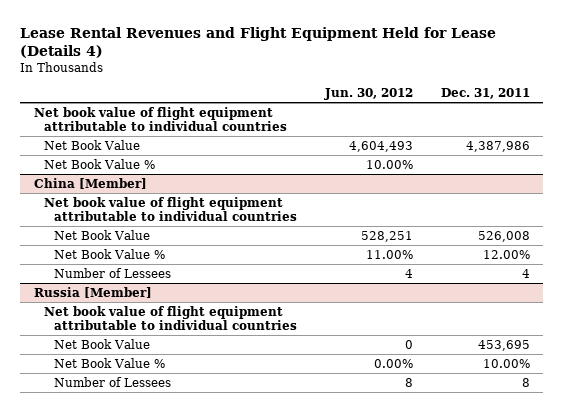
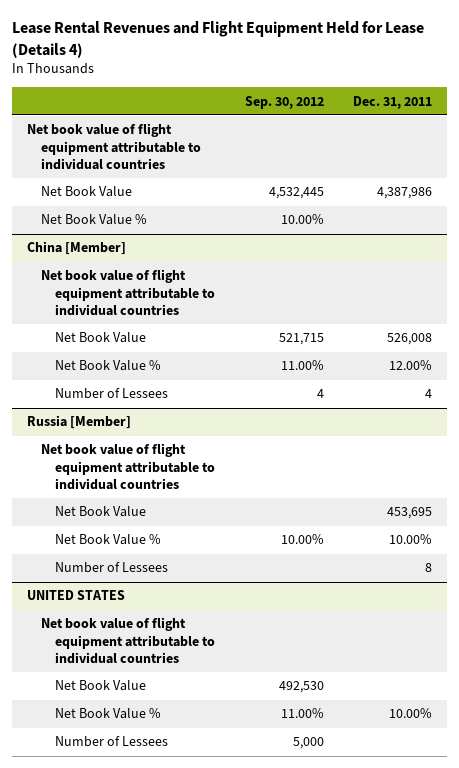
[323,88,413,101] Jun. 30, 2012 -> none
none -> [244,95,324,109] Sep. 30, 2012
none -> [26,590,125,601] UNITED STATES
none -> [40,617,216,664] Net book value of flight equipment attributable to individual countries
none -> [55,680,147,692] Net Book Value
none -> [55,708,162,720] Net Book Value %
none -> [55,736,169,748] Number of Lessees

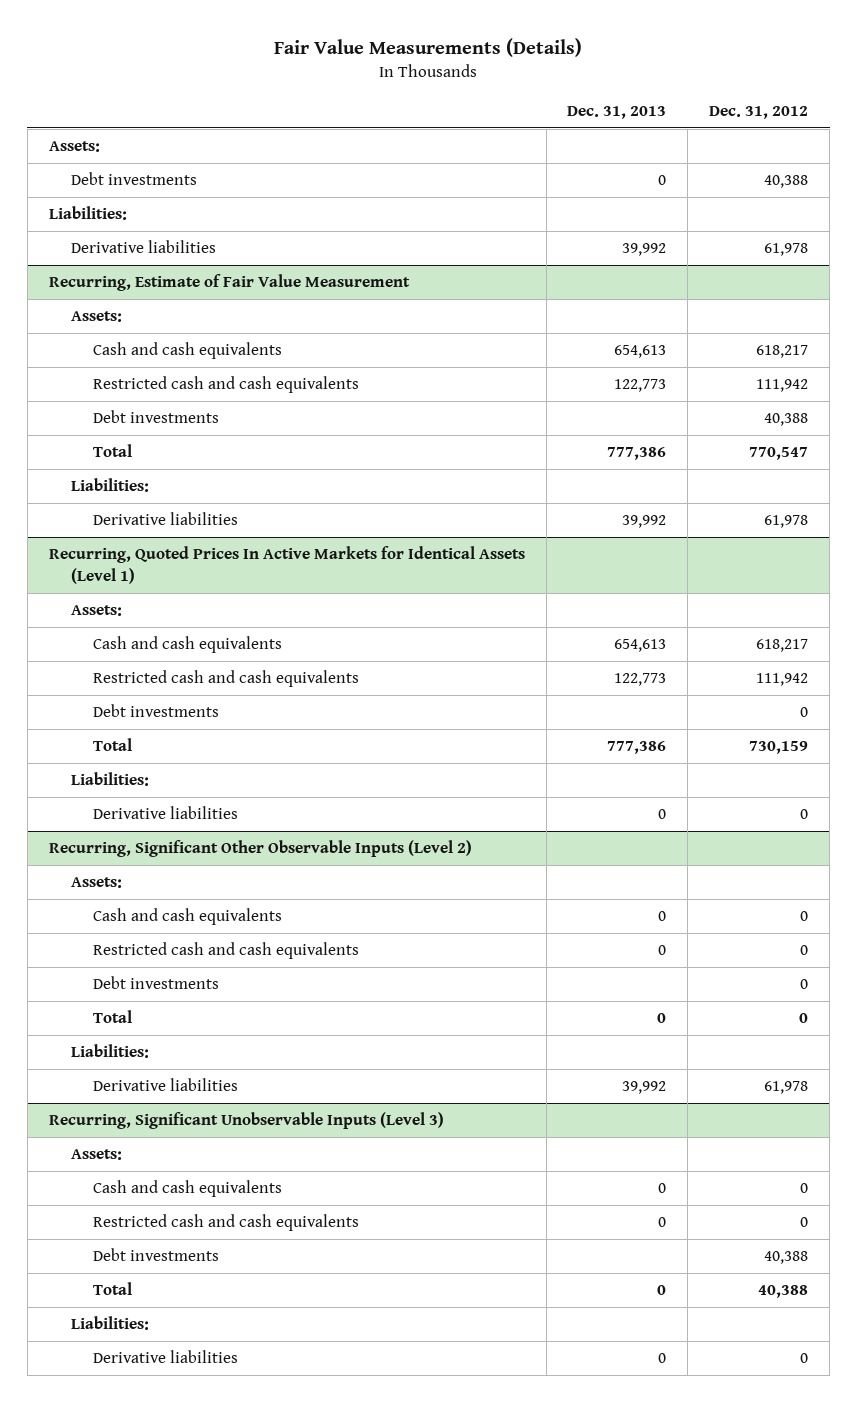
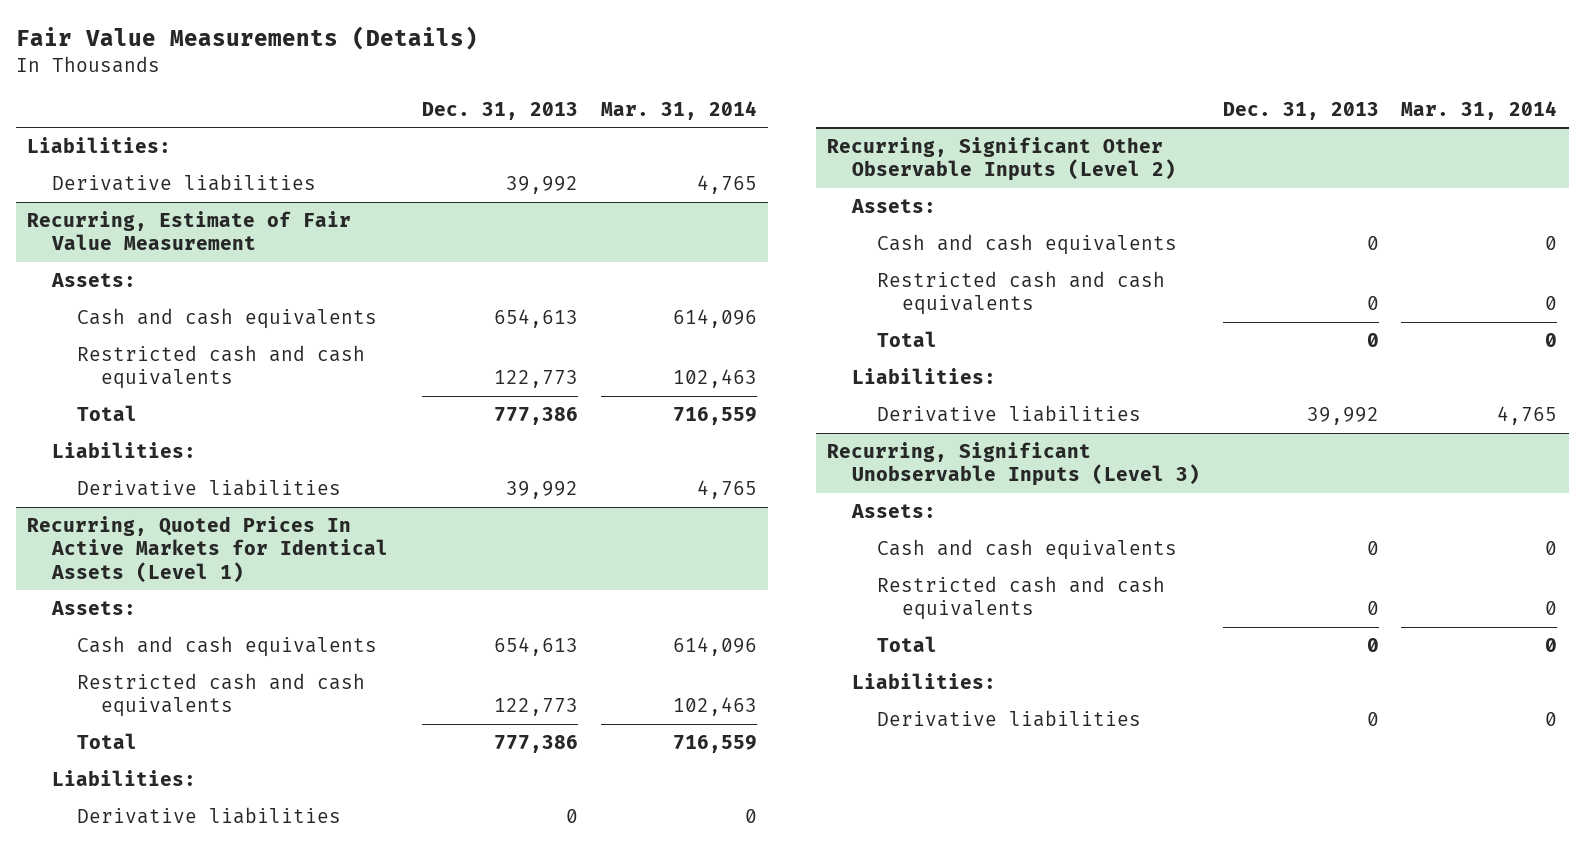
[709,106,809,120] Dec. 31, 2012 -> none
none -> [600,100,757,120] Mar. 31, 2014
[48,141,100,153] Assets: -> none
[70,172,197,186] Debt investments -> none
[93,410,220,424] Debt investments -> none
[93,704,220,718] Debt investments -> none
[93,976,220,990] Debt investments -> none
[93,1248,220,1262] Debt investments -> none

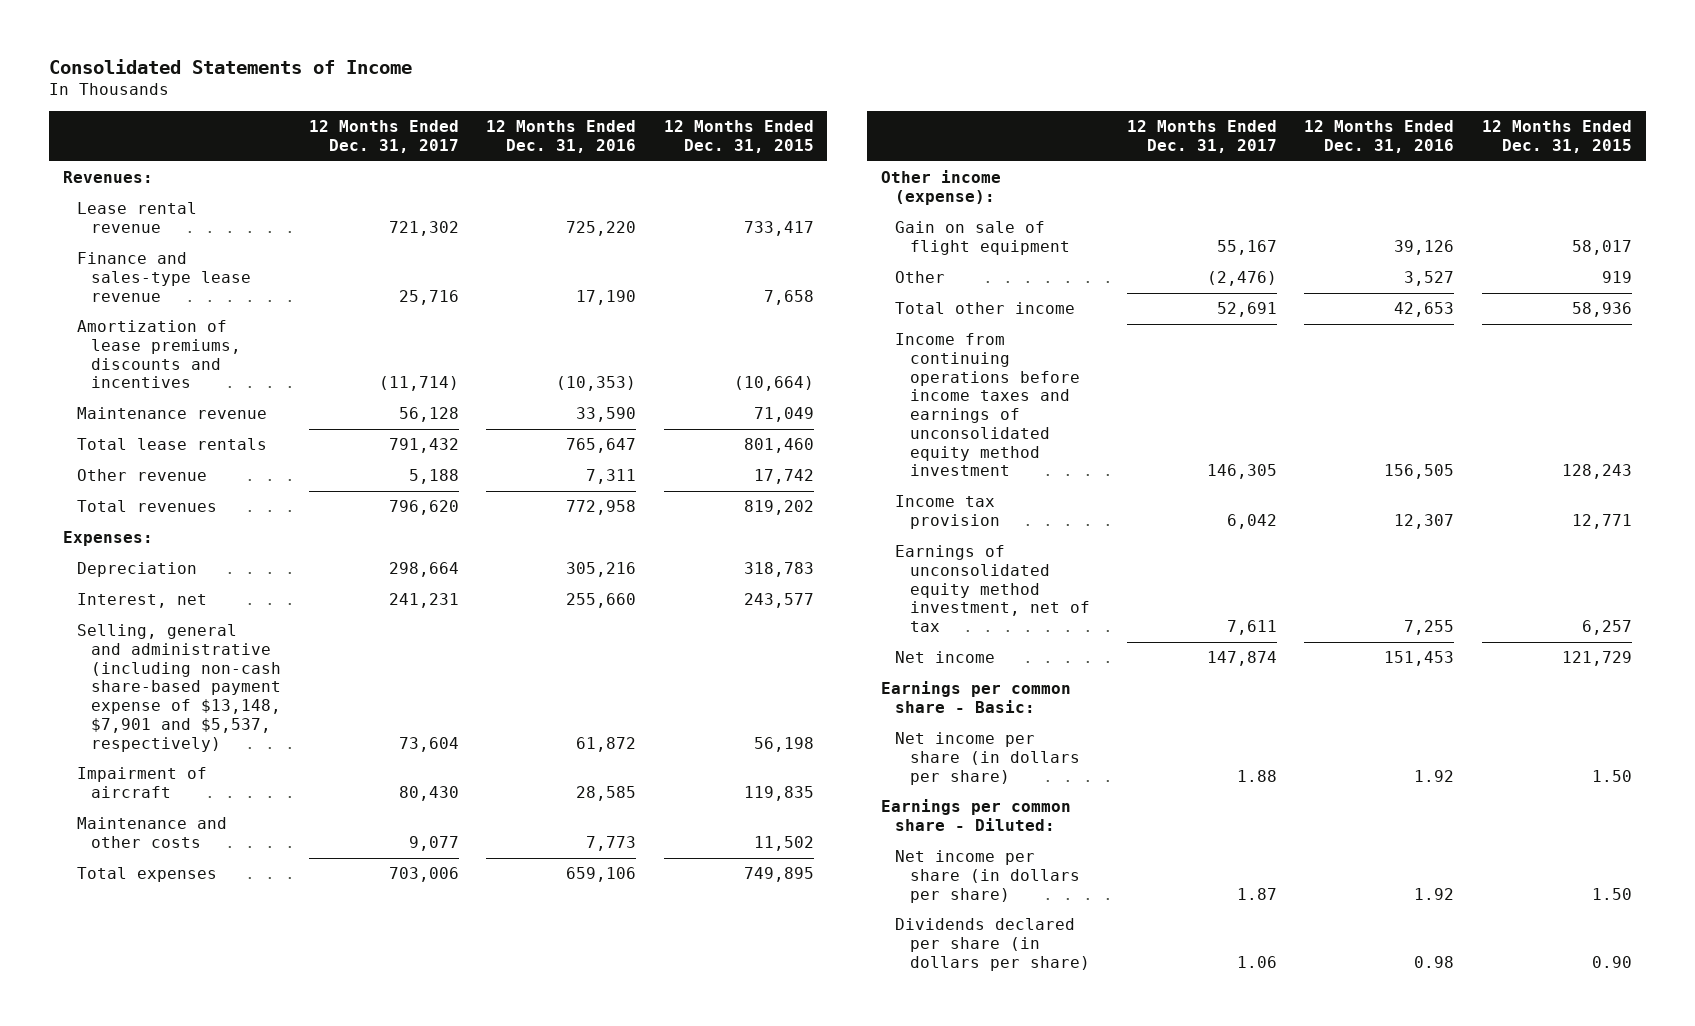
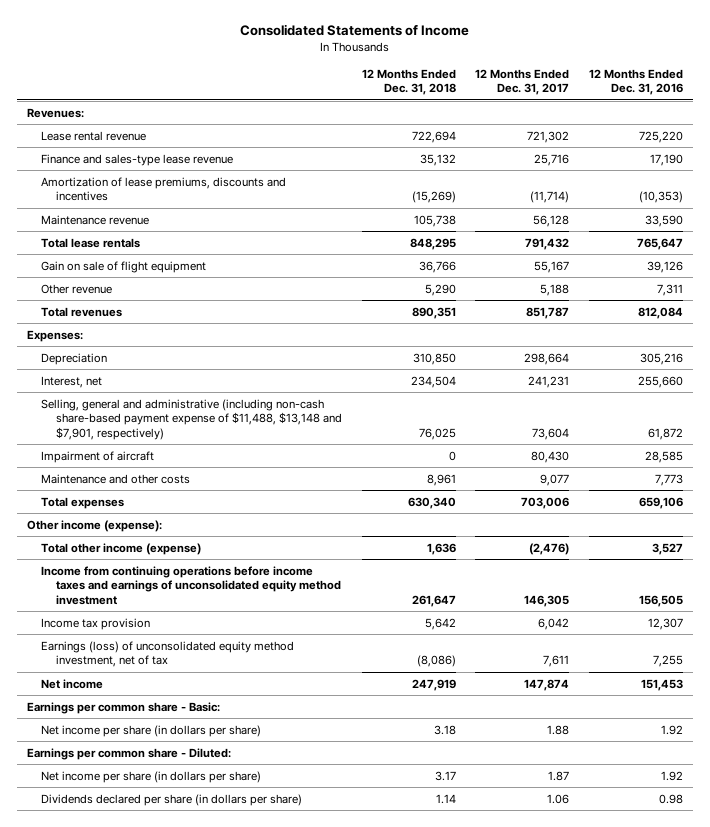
[663,120,814,154] 12 Months Ended Dec. 31, 2015 -> none
none -> [361,69,456,96] 12 Months Ended Dec. 31, 2018
[895,221,1070,255] Gain on sale of flight equipment -> [41,260,207,273] Gain on sale of flight equipment
[388,500,459,516] 796,620 -> [526,306,570,319] 851,787
[566,500,637,516] 772,958 -> [638,306,684,319] 812,084
[77,624,282,752] Selling, general and administrative (including non-cash share-based payment expense of $13,148, $7,901 and $5,537, respectively) -> [41,398,342,440] Selling, general and administrative (including non-cash share-based payment expense of $11,488, $13,148 and $7,901, respectively)
[895,271,946,284] Other -> none
[895,302,1076,315] Total other income -> [41,542,202,555] Total other income (expense)
[1217,302,1278,318] 52,691 -> [529,542,570,555] (2,476)
[1394,302,1455,318] 42,653 -> [652,542,684,555] 3,527
[895,545,1090,633] Earnings of unconsolidated equity method investment, net of tax -> [41,640,295,668] Earnings (loss) of unconsolidated equity method investment, net of tax

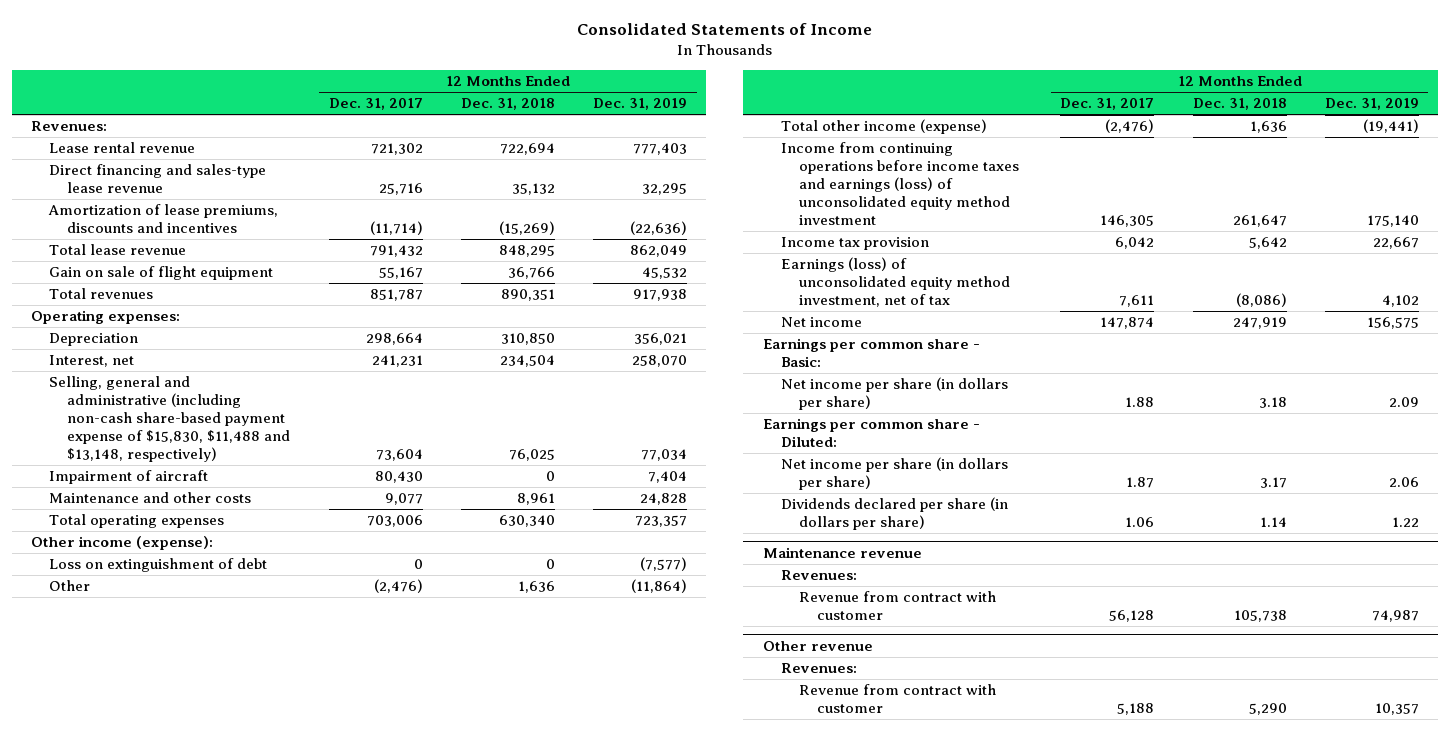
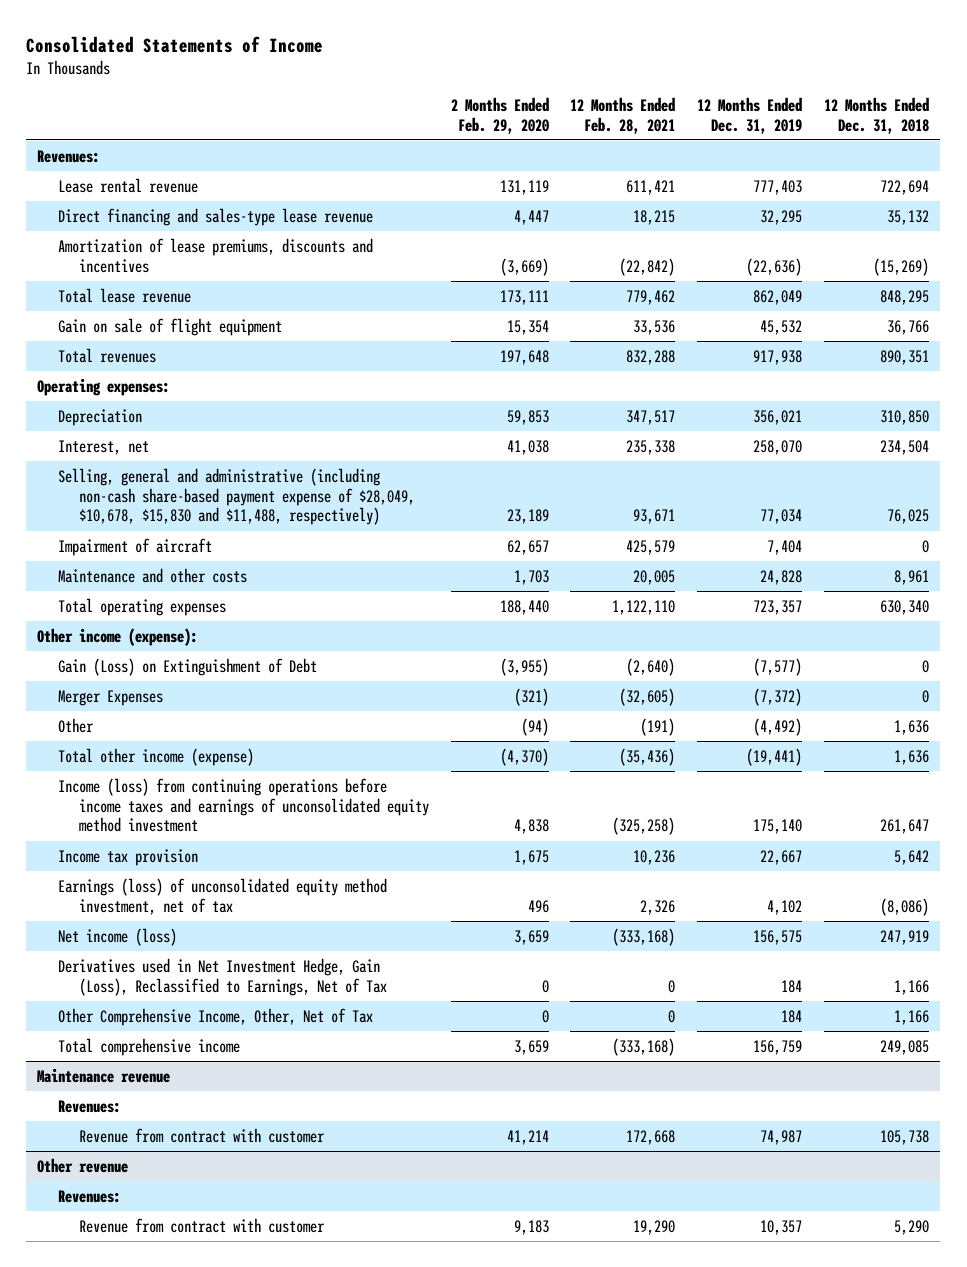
[328,98,423,111] Dec. 31, 2017 -> none
none -> [450,96,549,134] 2 Months Ended Feb. 29, 2020
none -> [570,96,676,134] 12 Months Ended Feb. 28, 2021
[49,376,291,462] Selling, general and administrative (including non-cash share-based payment expense of $15,830, $11,488 and $13,148, respectively) -> [57,467,415,526] Selling, general and administrative (including non-cash share-based payment expense of $28,049, $10,678, $15,830 and $11,488, respectively)
[49,558,268,573] Loss on extinguishment of debt -> [57,657,317,676] Gain (Loss) on Extinguishment of Debt
none -> [57,689,163,706] Merger Expenses
[631,579,688,594] (11,864) -> [753,717,803,736] (4,492)
[780,142,1019,225] Income from continuing operations before income taxes and earnings (loss) of unconsolidated equity method investment -> [57,777,429,833] Income (loss) from continuing operations before income taxes and earnings of unconsolidated equity method investment
[762,338,980,368] Earnings per common share - Basic: -> none
[780,377,1008,411] Net income per share (in dollars per share) -> none
[762,418,980,448] Earnings per common share - Diluted: -> none
[780,457,1008,491] Net income per share (in dollars per share) -> none
[780,497,1008,531] Dividends declared per share (in dollars per share) -> none
[780,317,862,328] Net income -> [57,927,177,946] Net income (loss)
none -> [57,957,387,996] Derivatives used in Net Investment Hedge, Gain (Loss), Reclassified to Earnings, Net of Tax
none -> [57,1007,373,1026] Other Comprehensive Income, Other, Net of Tax
none -> [57,1037,240,1056] Total comprehensive income

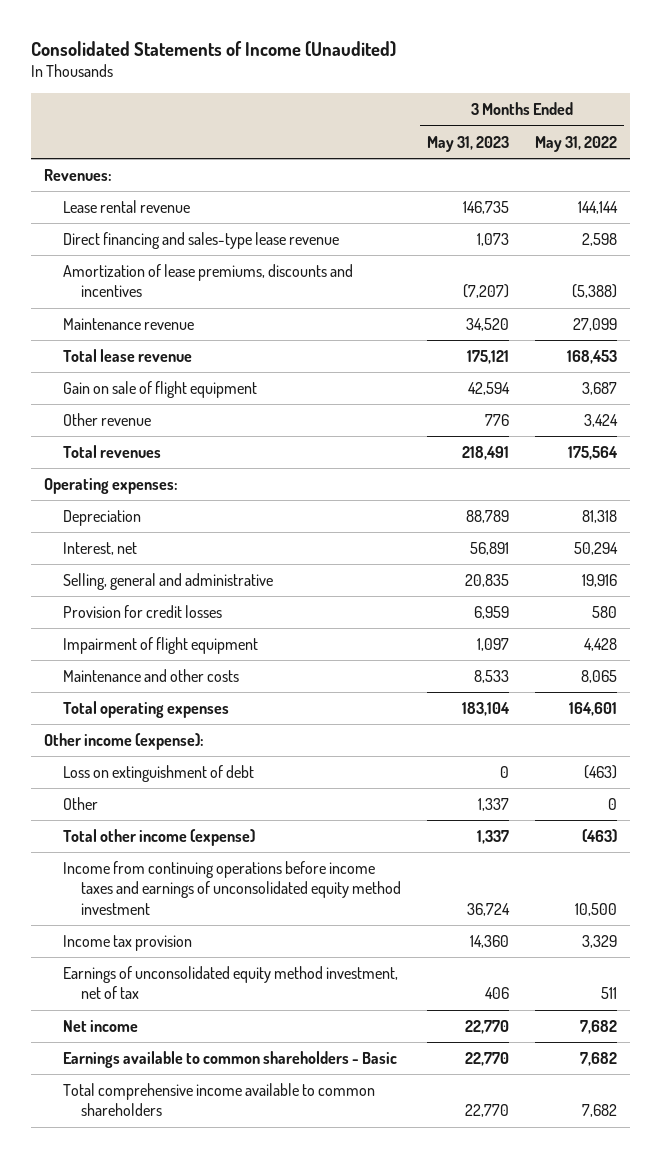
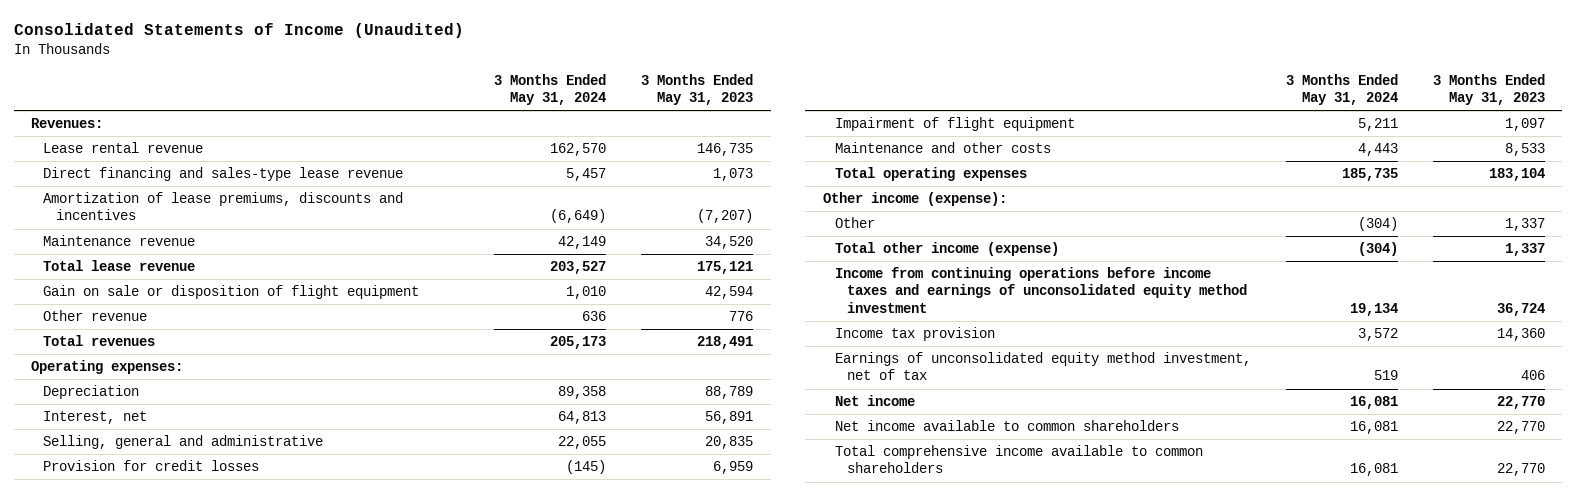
[535,135,618,152] May 31, 2022 -> none
none -> [494,74,607,106] 3 Months Ended May 31, 2024
[62,381,257,399] Gain on sale of flight equipment -> [43,285,420,300] Gain on sale or disposition of flight equipment
[62,765,254,783] Loss on extinguishment of debt -> none
[62,1051,397,1069] Earnings available to common shareholders - Basic -> [834,420,1179,432] Net income available to common shareholders

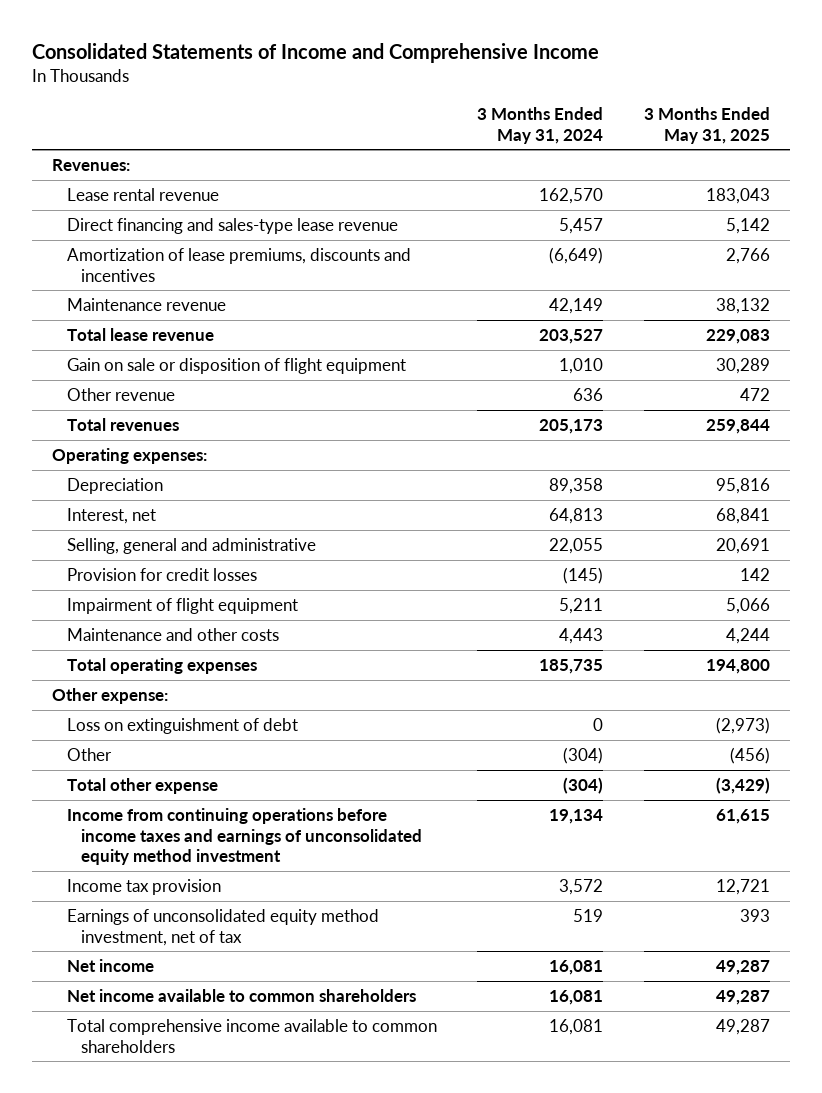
[13,23,464,39] Consolidated Statements of Income (Unaudited) -> [32,42,600,63] Consolidated Statements of Income and Comprehensive Income
[641,74,754,106] 3 Months Ended May 31, 2023 -> none
none -> [643,107,770,144] 3 Months Ended May 31, 2025
[822,192,1007,207] Other income (expense): -> [52,688,169,705] Other expense:
none -> [66,718,298,735] Loss on extinguishment of debt
[834,242,1059,257] Total other income (expense) -> [66,778,218,795] Total other expense

